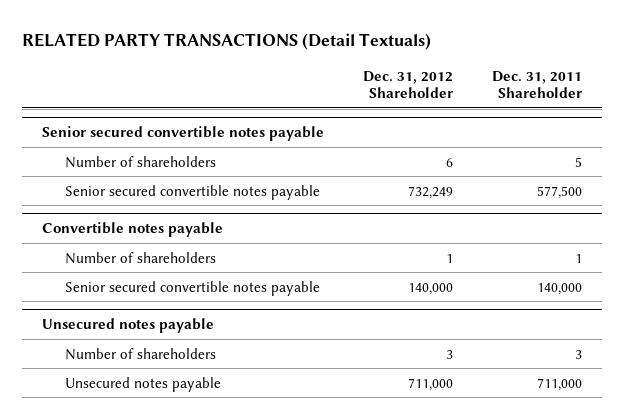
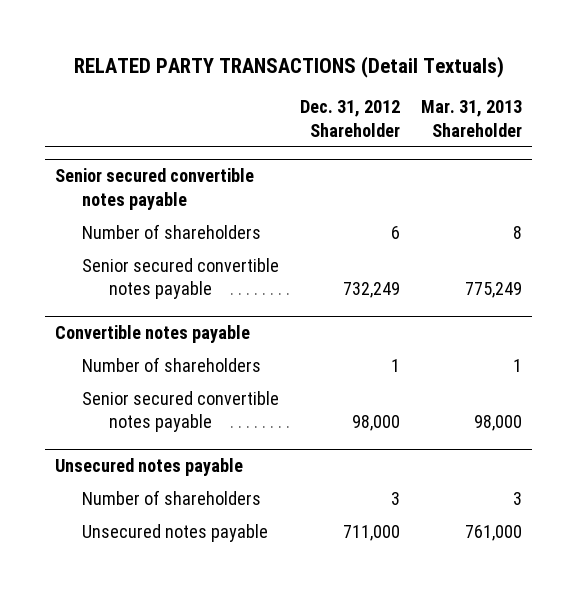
[492,70,583,99] Dec. 31, 2011 Shareholder -> none
none -> [420,100,522,137] Mar. 31, 2013 Shareholder
[408,282,454,295] 140,000 -> [352,414,401,431] 98,000

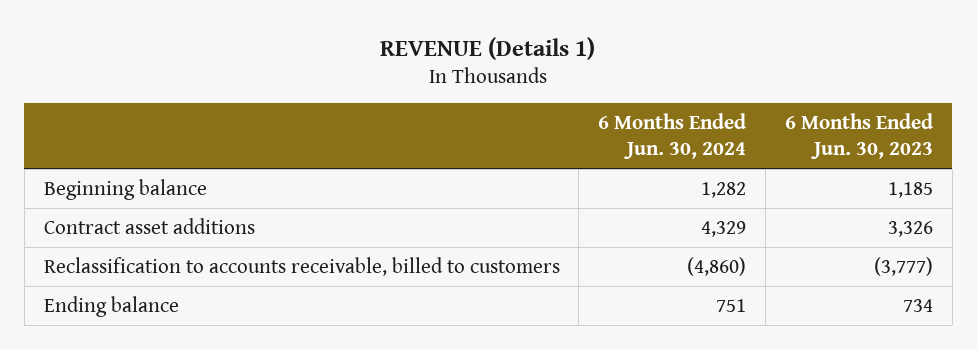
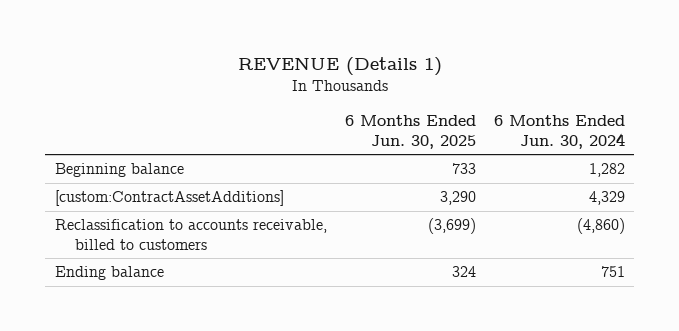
[784,113,933,159] 6 Months Ended Jun. 30, 2023 -> none
none -> [344,115,476,149] 6 Months Ended Jun. 30, 2025
[43,217,255,234] Contract asset additions -> [54,190,284,207] [custom:ContractAssetAdditions]

